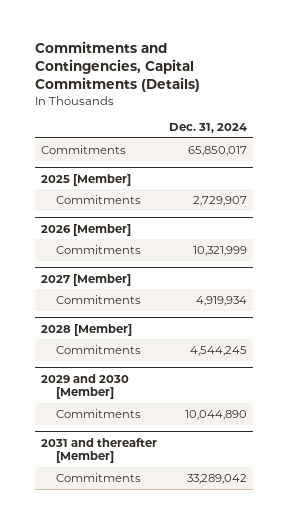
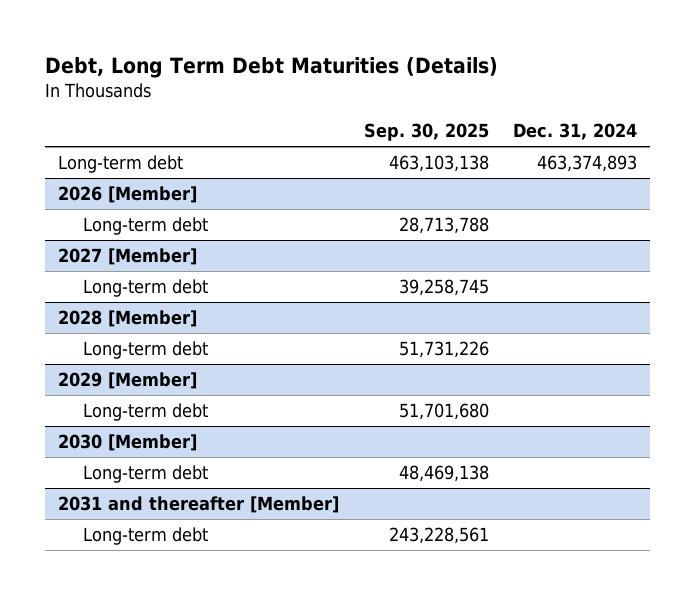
[35,41,201,92] Commitments and Contingencies, Capital Commitments (Details) -> [45,57,499,79] Debt, Long Term Debt Maturities (Details)
none -> [363,123,489,142] Sep. 30, 2025
[41,144,127,154] Commitments -> none
[41,173,132,186] 2025 [Member] -> none
[55,194,141,204] Commitments -> none
none -> [57,154,183,173] Long-term debt
[55,244,141,254] Commitments -> none
none -> [83,216,209,235] Long-term debt
[55,294,141,304] Commitments -> none
none -> [83,278,209,297] Long-term debt
[55,344,141,354] Commitments -> none
[55,408,141,418] Commitments -> none
none -> [83,340,209,359] Long-term debt
none -> [57,371,197,389] 2029 [Member]
none -> [83,402,209,421] Long-term debt
[41,373,130,400] 2029 and 2030 [Member] -> [57,433,197,451] 2030 [Member]
none -> [83,464,209,483] Long-term debt
[55,472,141,482] Commitments -> none
none -> [83,526,209,545] Long-term debt

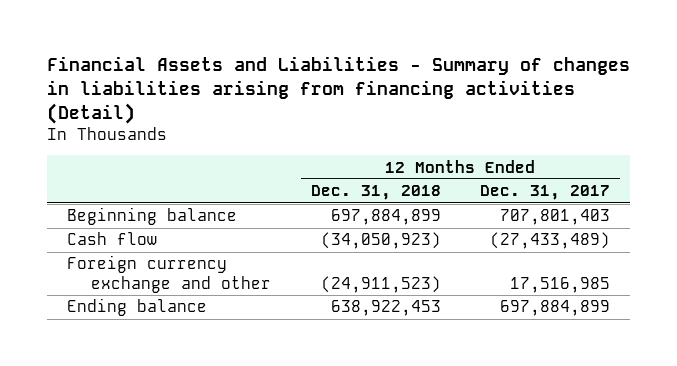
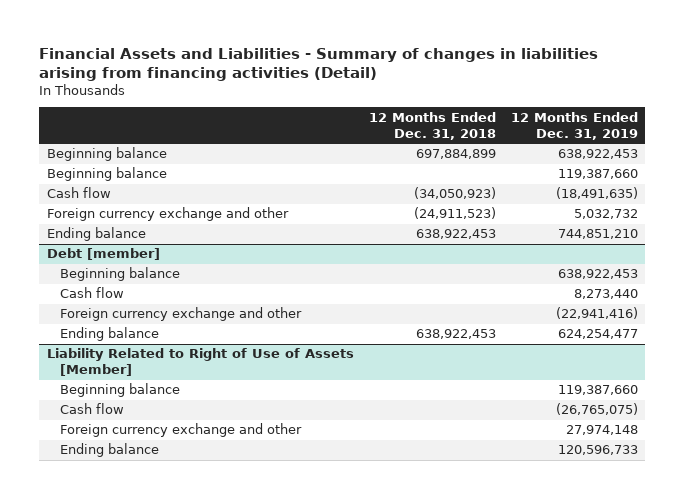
[480,185,611,201] Dec. 31, 2017 -> none
none -> [510,111,638,140] 12 Months Ended Dec. 31, 2019
none -> [46,167,167,182] Beginning balance
none -> [46,248,160,261] Debt [member]
none -> [60,267,181,282] Beginning balance
none -> [60,287,125,299] Cash flow
none -> [60,307,303,322] Foreign currency exchange and other
none -> [60,327,160,342] Ending balance
none -> [46,348,354,377] Liability Related to Right of Use of Assets [Member]
none -> [60,383,181,398] Beginning balance
none -> [60,403,125,415] Cash flow
none -> [60,423,303,438] Foreign currency exchange and other
none -> [60,443,160,458] Ending balance

